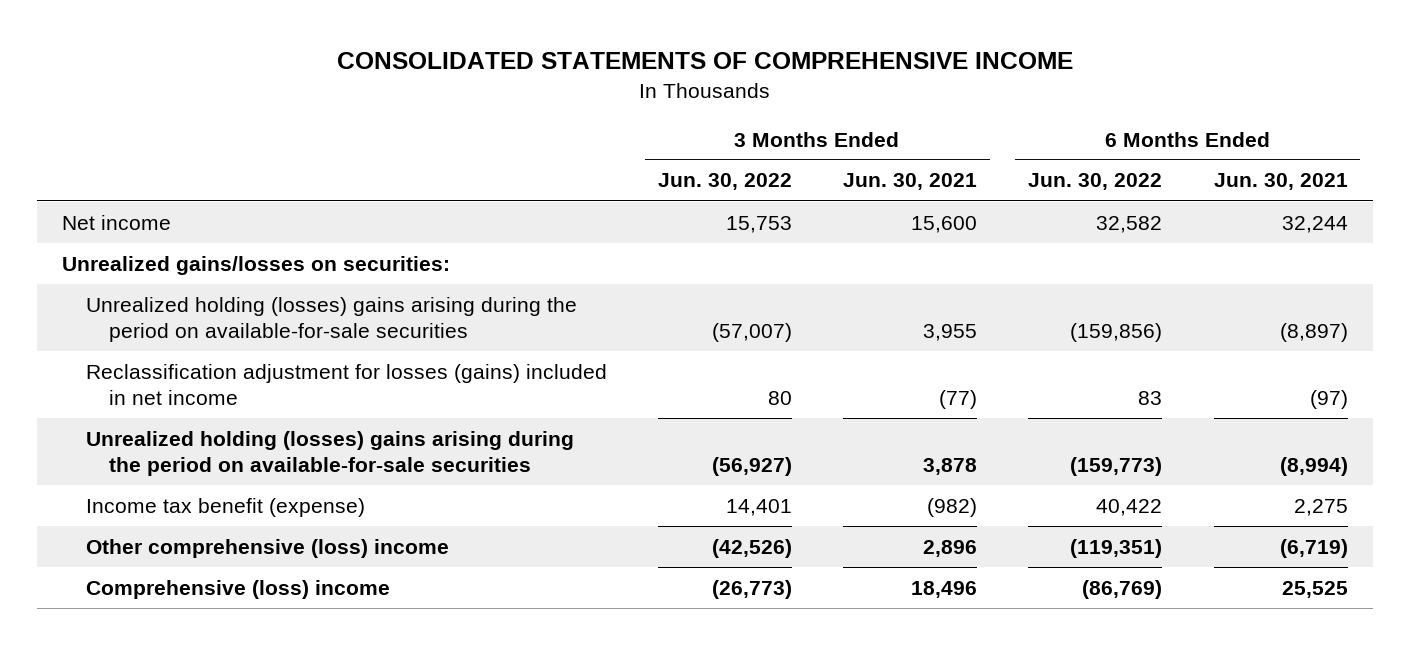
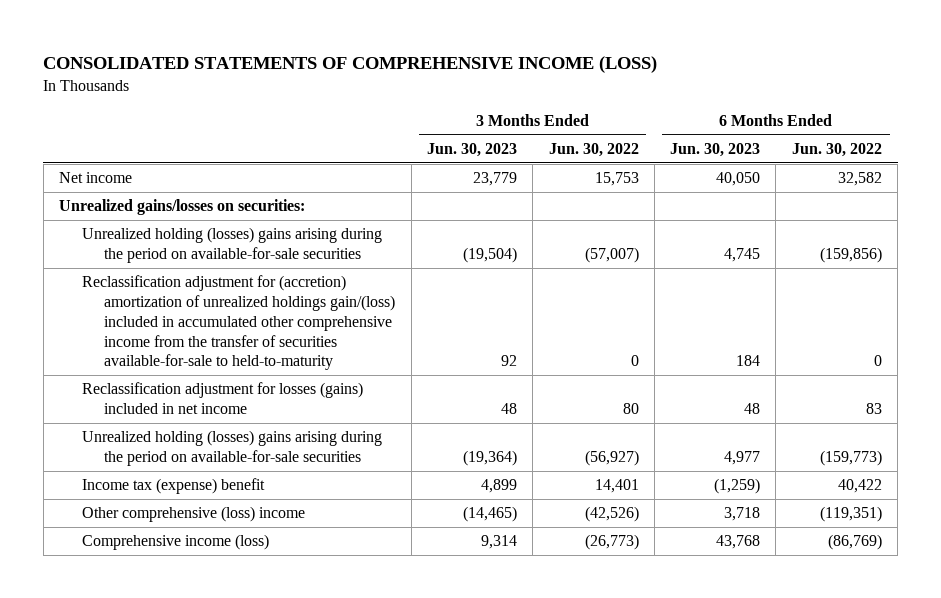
[336,52,1073,70] CONSOLIDATED STATEMENTS OF COMPREHENSIVE INCOME -> [43,55,658,73] CONSOLIDATED STATEMENTS OF COMPREHENSIVE INCOME (LOSS)
[843,173,978,191] Jun. 30, 2021 -> none
[1213,173,1348,191] Jun. 30, 2021 -> none
none -> [426,143,517,158] Jun. 30, 2023
none -> [670,143,761,158] Jun. 30, 2023
none -> [81,275,396,371] Reclassification adjustment for (accretion) amortization of unrealized holdings gain/(loss) included in accumulated other comprehensive income from the transfer of securities available-for-sale to held-to-maturity
[85,497,365,517] Income tax benefit (expense) -> [81,478,265,495] Income tax (expense) benefit
[85,579,390,599] Comprehensive (loss) income -> [81,534,269,551] Comprehensive income (loss)

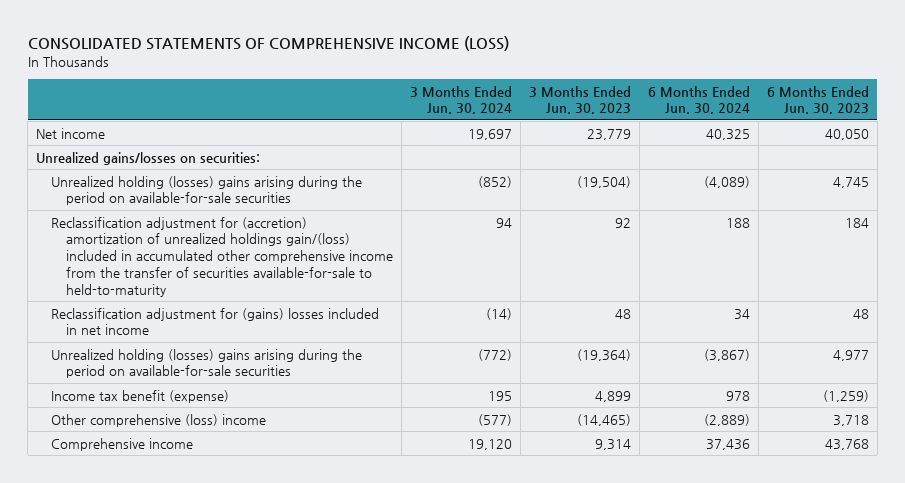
[548,143,639,158] Jun. 30, 2022 -> none
[791,143,882,158] Jun. 30, 2022 -> none
none -> [409,85,512,115] 3 Months Ended Jun. 30, 2024
none -> [647,85,750,115] 6 Months Ended Jun. 30, 2024
[81,382,363,415] Reclassification adjustment for losses (gains) included in net income -> [51,307,380,336] Reclassification adjustment for (gains) losses included in net income
[81,478,265,495] Income tax (expense) benefit -> [51,389,230,403] Income tax benefit (expense)
[81,534,269,551] Comprehensive income (loss) -> [51,437,194,451] Comprehensive income

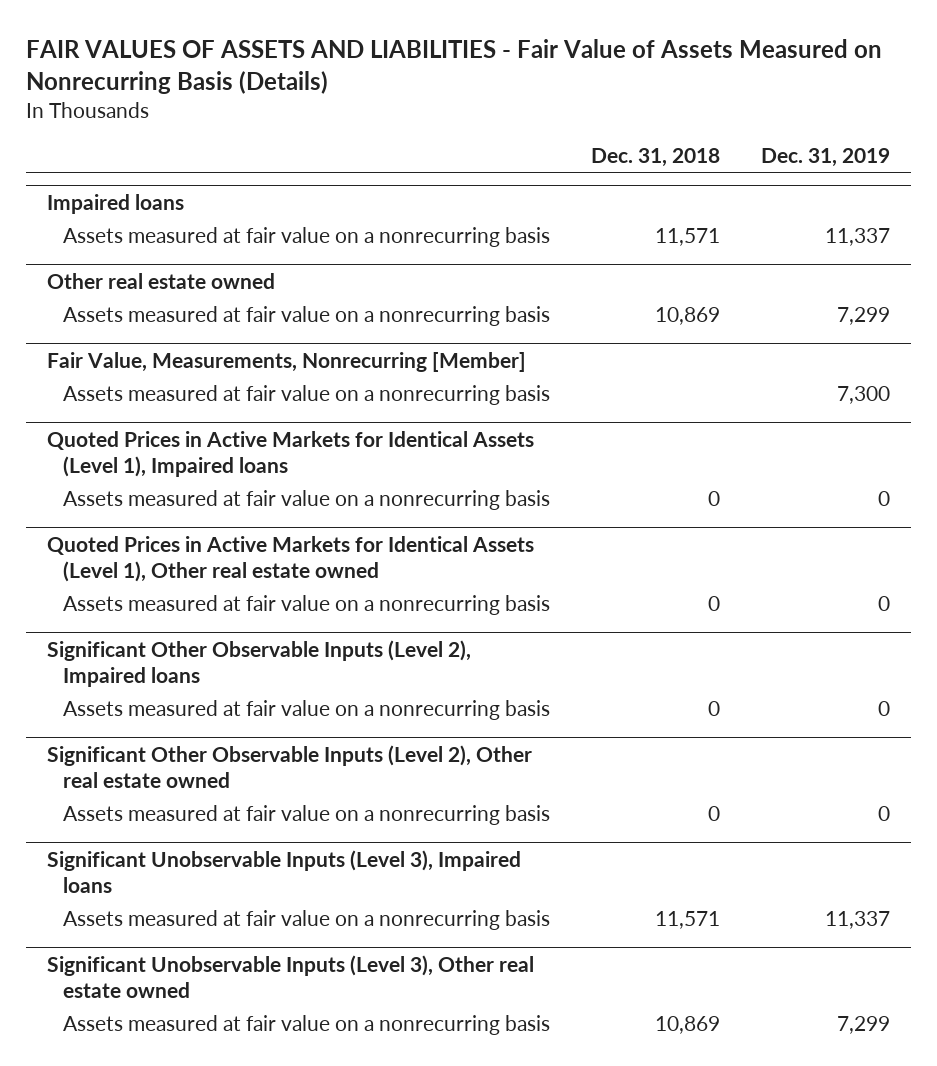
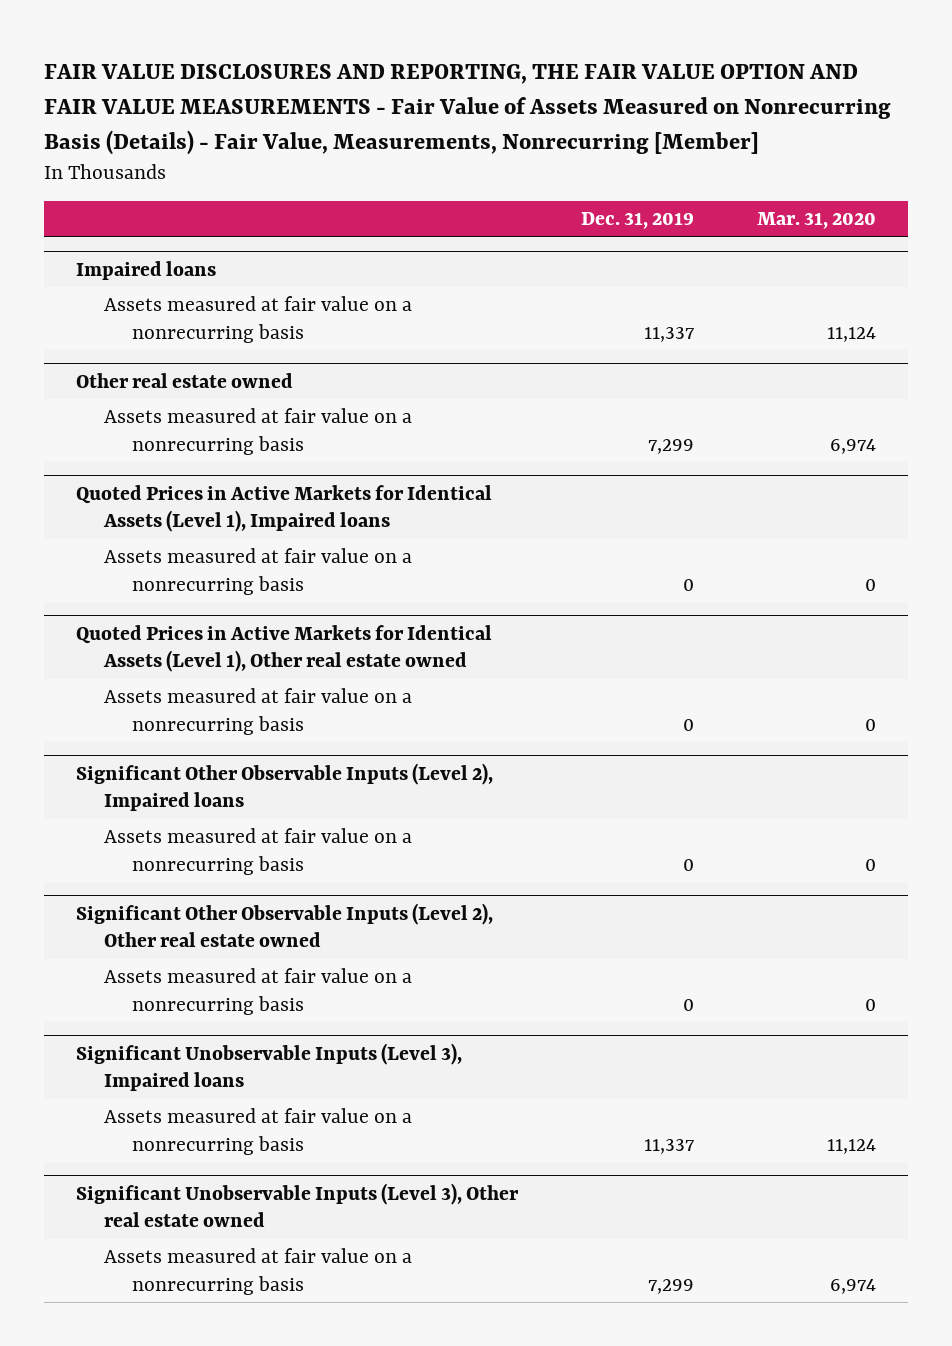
[26,39,883,95] FAIR VALUES OF ASSETS AND LIABILITIES - Fair Value of Assets Measured on Nonrecurring Basis (Details) -> [44,64,892,155] FAIR VALUE DISCLOSURES AND REPORTING, THE FAIR VALUE OPTION AND FAIR VALUE MEASUREMENTS - Fair Value of Assets Measured on Nonrecurring Basis (Details) - Fair Value, Measurements, Nonrecurring [Member]
[590,147,720,167] Dec. 31, 2018 -> none
none -> [757,212,877,230] Mar. 31, 2020
[47,352,527,373] Fair Value, Measurements, Nonrecurring [Member] -> none
[62,385,550,406] Assets measured at fair value on a nonrecurring basis -> none

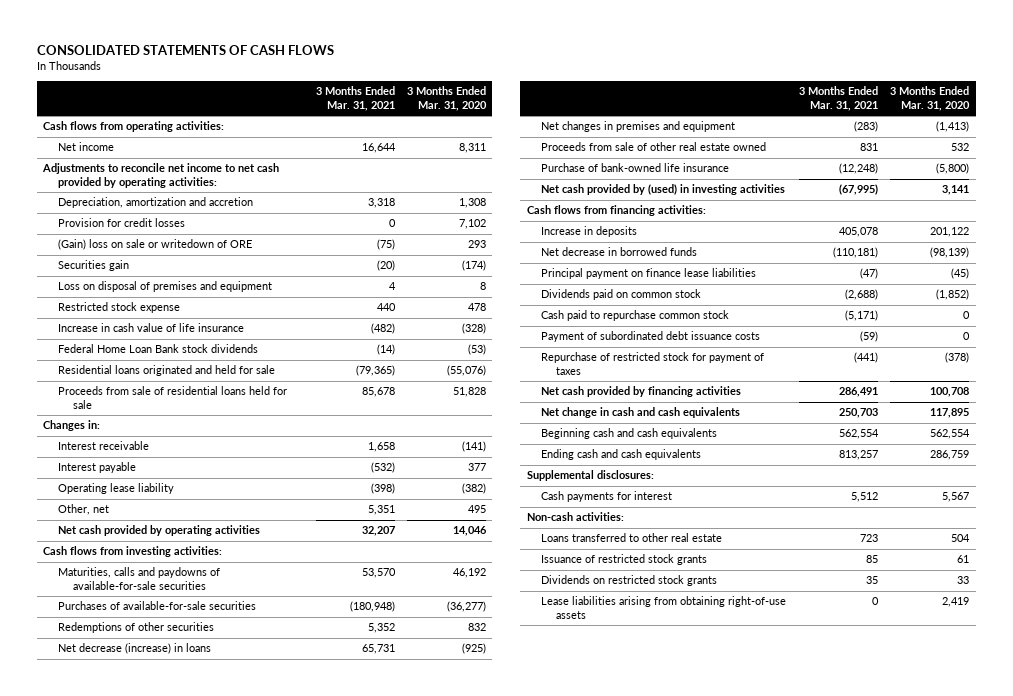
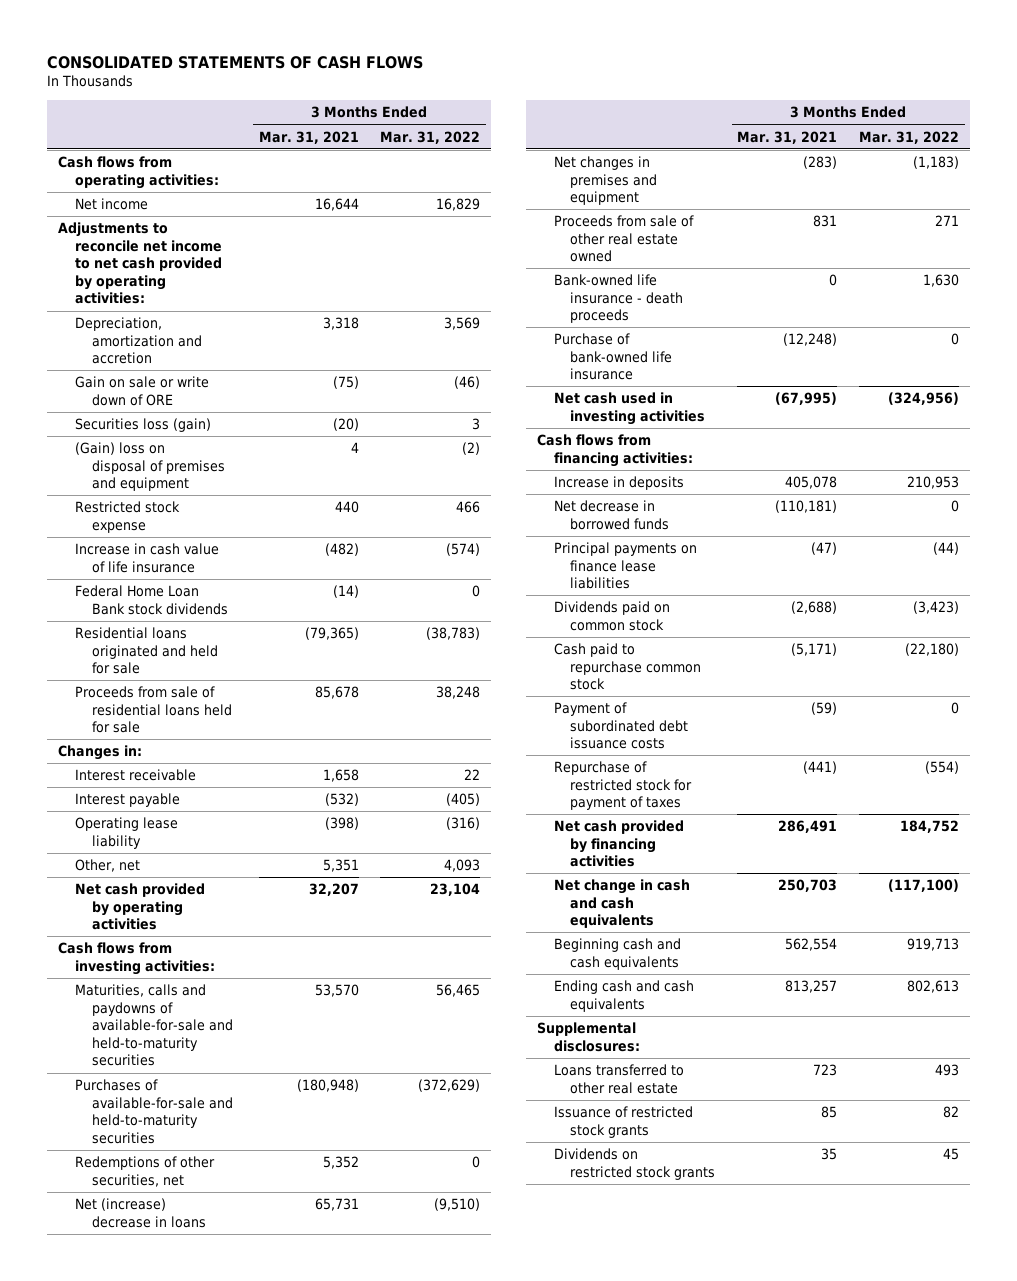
[407,86,488,111] 3 Months Ended Mar. 31, 2020 -> none
none -> [380,130,481,144] Mar. 31, 2022
[58,218,186,228] Provision for credit losses -> none
[58,239,253,251] (Gain) loss on sale or writedown of ORE -> [74,376,209,406] Gain on sale or write down of ORE
[58,260,130,272] Securities gain -> [74,418,211,433] Securities loss (gain)
[58,281,273,293] Loss on disposal of premises and equipment -> [74,442,225,492] (Gain) loss on disposal of premises and equipment
[58,567,221,590] Maturities, calls and paydowns of available-for-sale securities -> [74,984,233,1067] Maturities, calls and paydowns of available-for-sale and held-to-maturity securities
[58,601,257,611] Purchases of available-for-sale securities -> [74,1079,233,1144] Purchases of available-for-sale and held-to-maturity securities
[58,622,215,634] Redemptions of other securities -> [74,1156,215,1187] Redemptions of other securities, net
[58,643,212,655] Net decrease (increase) in loans -> [74,1198,206,1228] Net (increase) decrease in loans
none -> [553,274,684,324] Bank-owned life insurance - death proceeds
[541,184,786,196] Net cash provided by (used) in investing activities -> [553,392,706,425] Net cash used in investing activities
[541,268,757,280] Principal payment on finance lease liabilities -> [553,542,697,590] Principal payments on finance lease liabilities
[541,491,673,503] Cash payments for interest -> none
[526,512,624,522] Non-cash activities: -> none
[541,596,787,619] Lease liabilities arising from obtaining right-of-use assets -> none

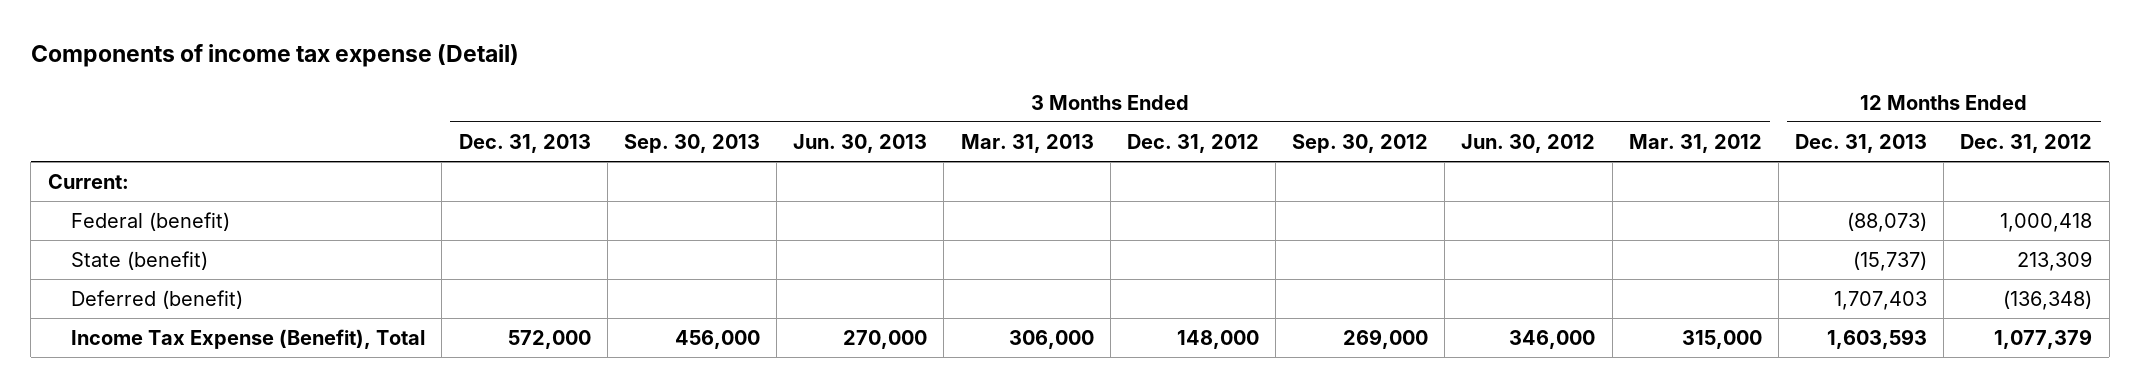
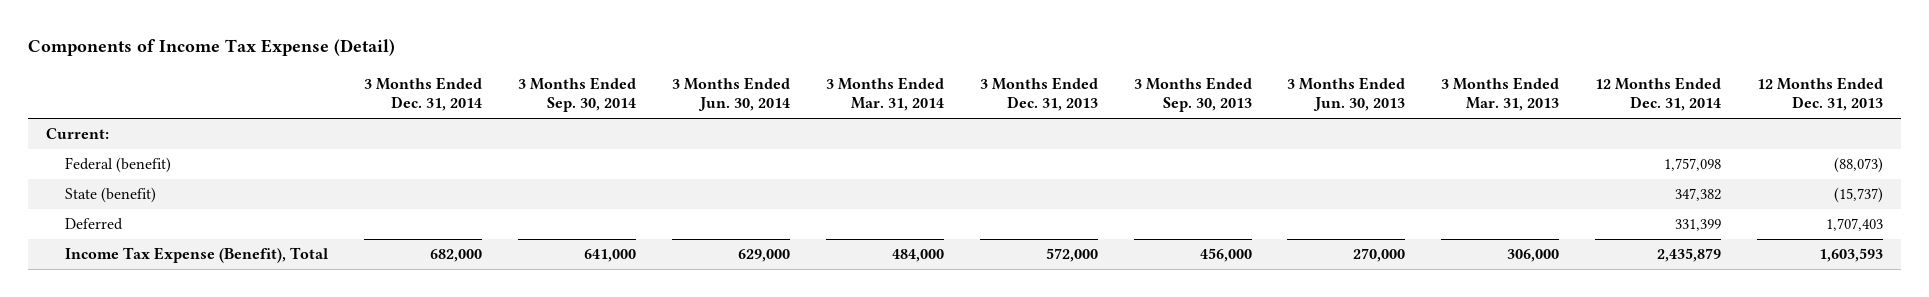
[30,44,519,68] Components of income tax expense (Detail) -> [27,39,395,57] Components of Income Tax Expense (Detail)
[1126,133,1259,153] Dec. 31, 2012 -> none
[1292,133,1429,153] Sep. 30, 2012 -> none
[1461,133,1596,153] Jun. 30, 2012 -> none
[1628,133,1762,153] Mar. 31, 2012 -> none
[1960,133,2093,153] Dec. 31, 2012 -> none
none -> [364,76,483,112] 3 Months Ended Dec. 31, 2014
none -> [517,76,636,113] 3 Months Ended Sep. 30, 2014
none -> [671,76,790,112] 3 Months Ended Jun. 30, 2014
none -> [825,76,944,112] 3 Months Ended Mar. 31, 2014
none -> [1595,76,1722,112] 12 Months Ended Dec. 31, 2014
[71,290,244,310] Deferred (benefit) -> [65,218,124,231] Deferred

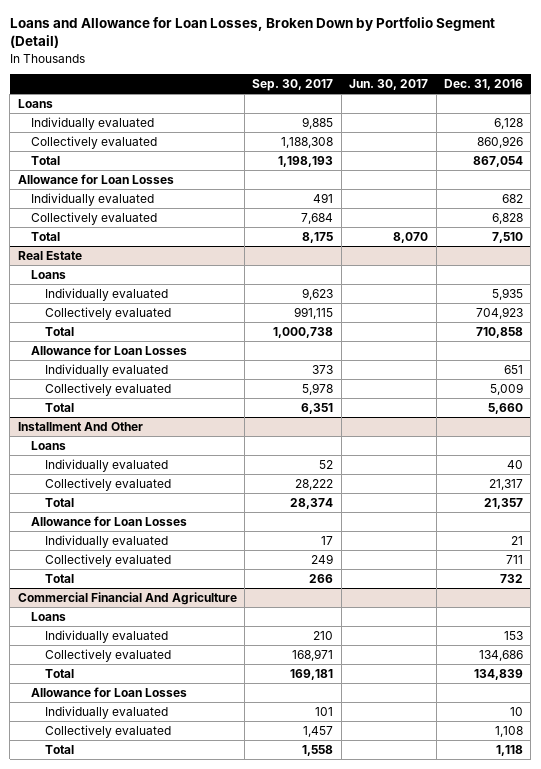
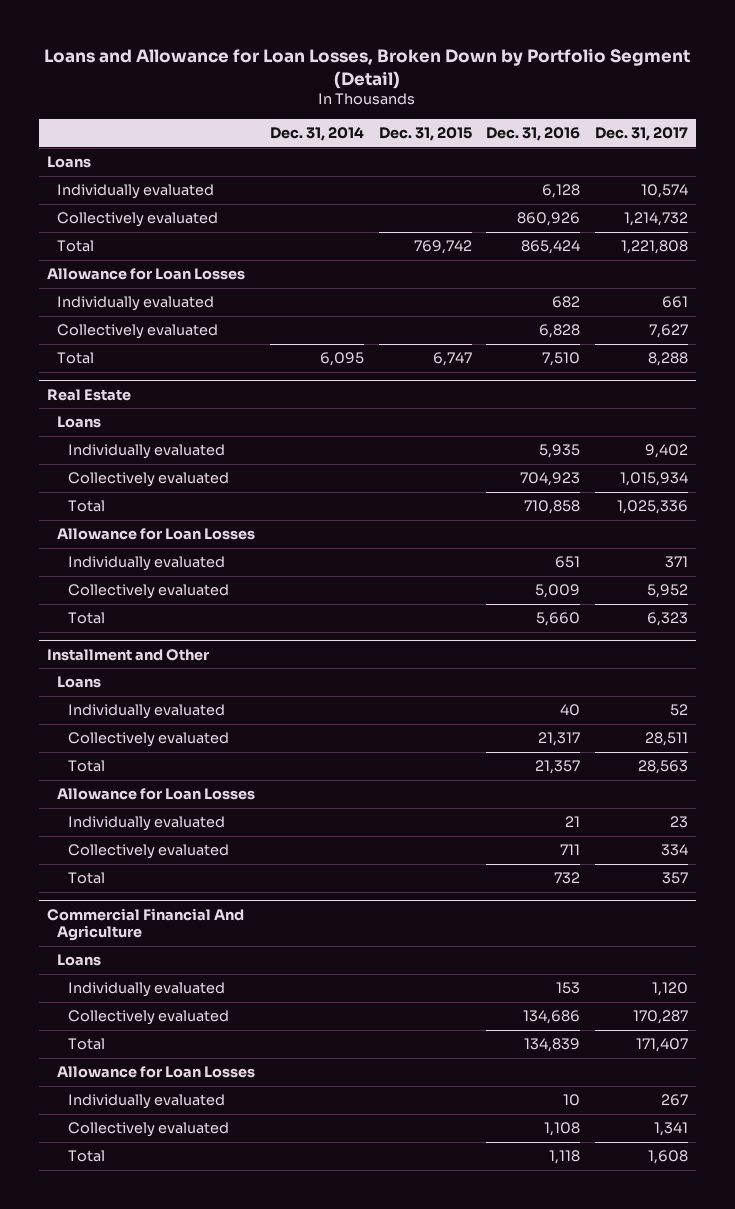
[252,79,334,92] Sep. 30, 2017 -> none
[349,79,429,91] Jun. 30, 2017 -> none
none -> [269,127,364,142] Dec. 31, 2014
none -> [378,127,472,142] Dec. 31, 2015
none -> [595,127,689,142] Dec. 31, 2017
[473,155,524,167] 867,054 -> [521,240,581,255] 865,424
[17,421,143,431] Installment And Other -> [46,648,209,661] Installment and Other

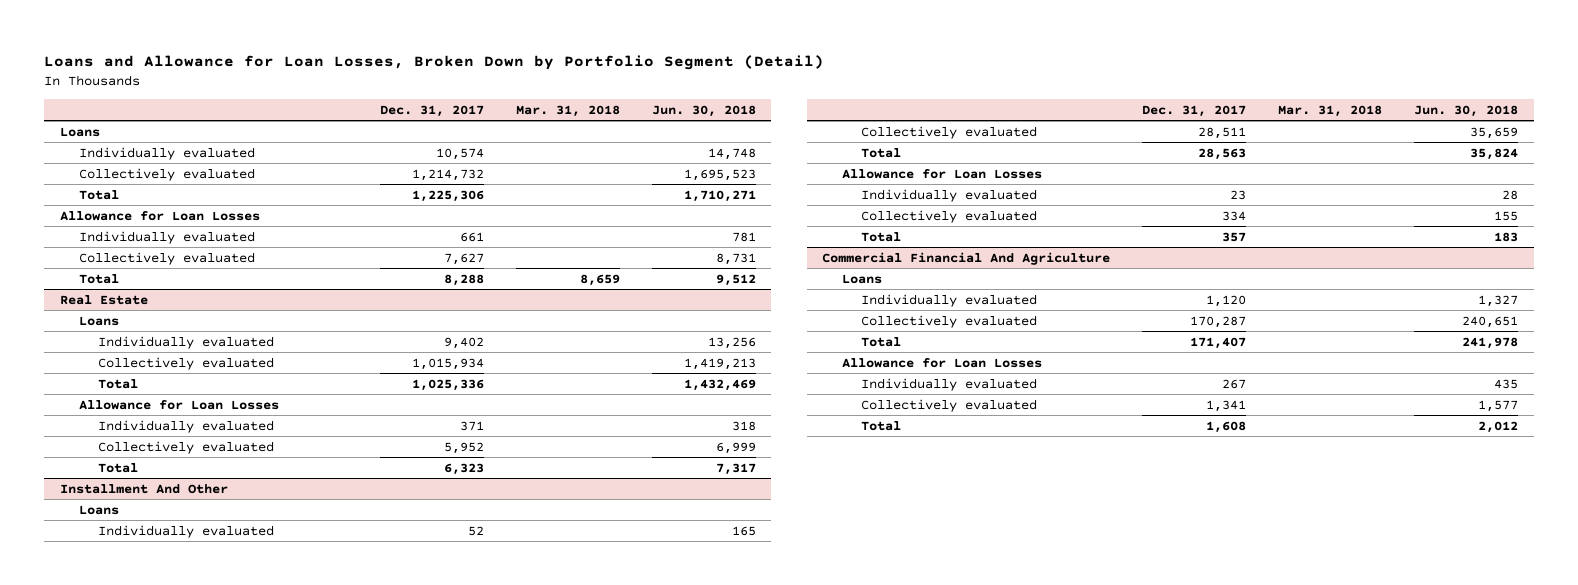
[269,127,364,142] Dec. 31, 2014 -> none
[378,127,472,142] Dec. 31, 2015 -> none
[486,127,581,142] Dec. 31, 2016 -> none
none -> [515,104,620,117] Mar. 31, 2018
none -> [651,104,756,117] Jun. 30, 2018
[621,240,689,255] 1,221,808 -> [411,189,484,202] 1,225,306
[46,648,209,661] Installment and Other -> [59,483,228,494] Installment And Other

